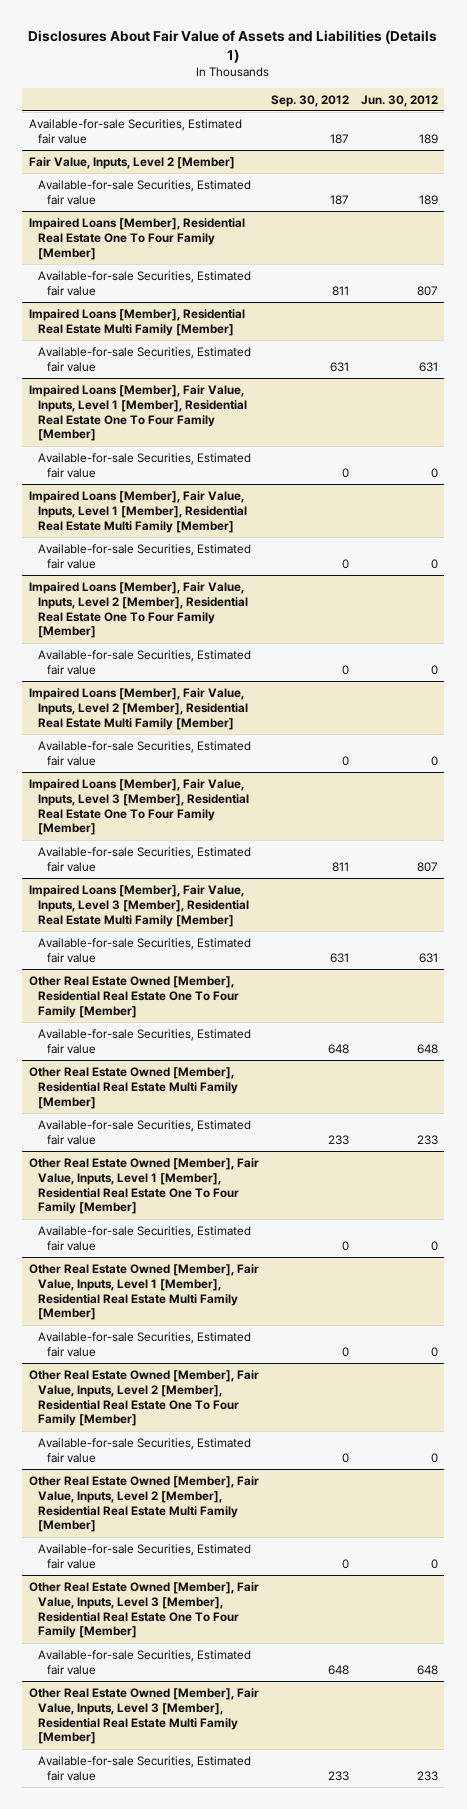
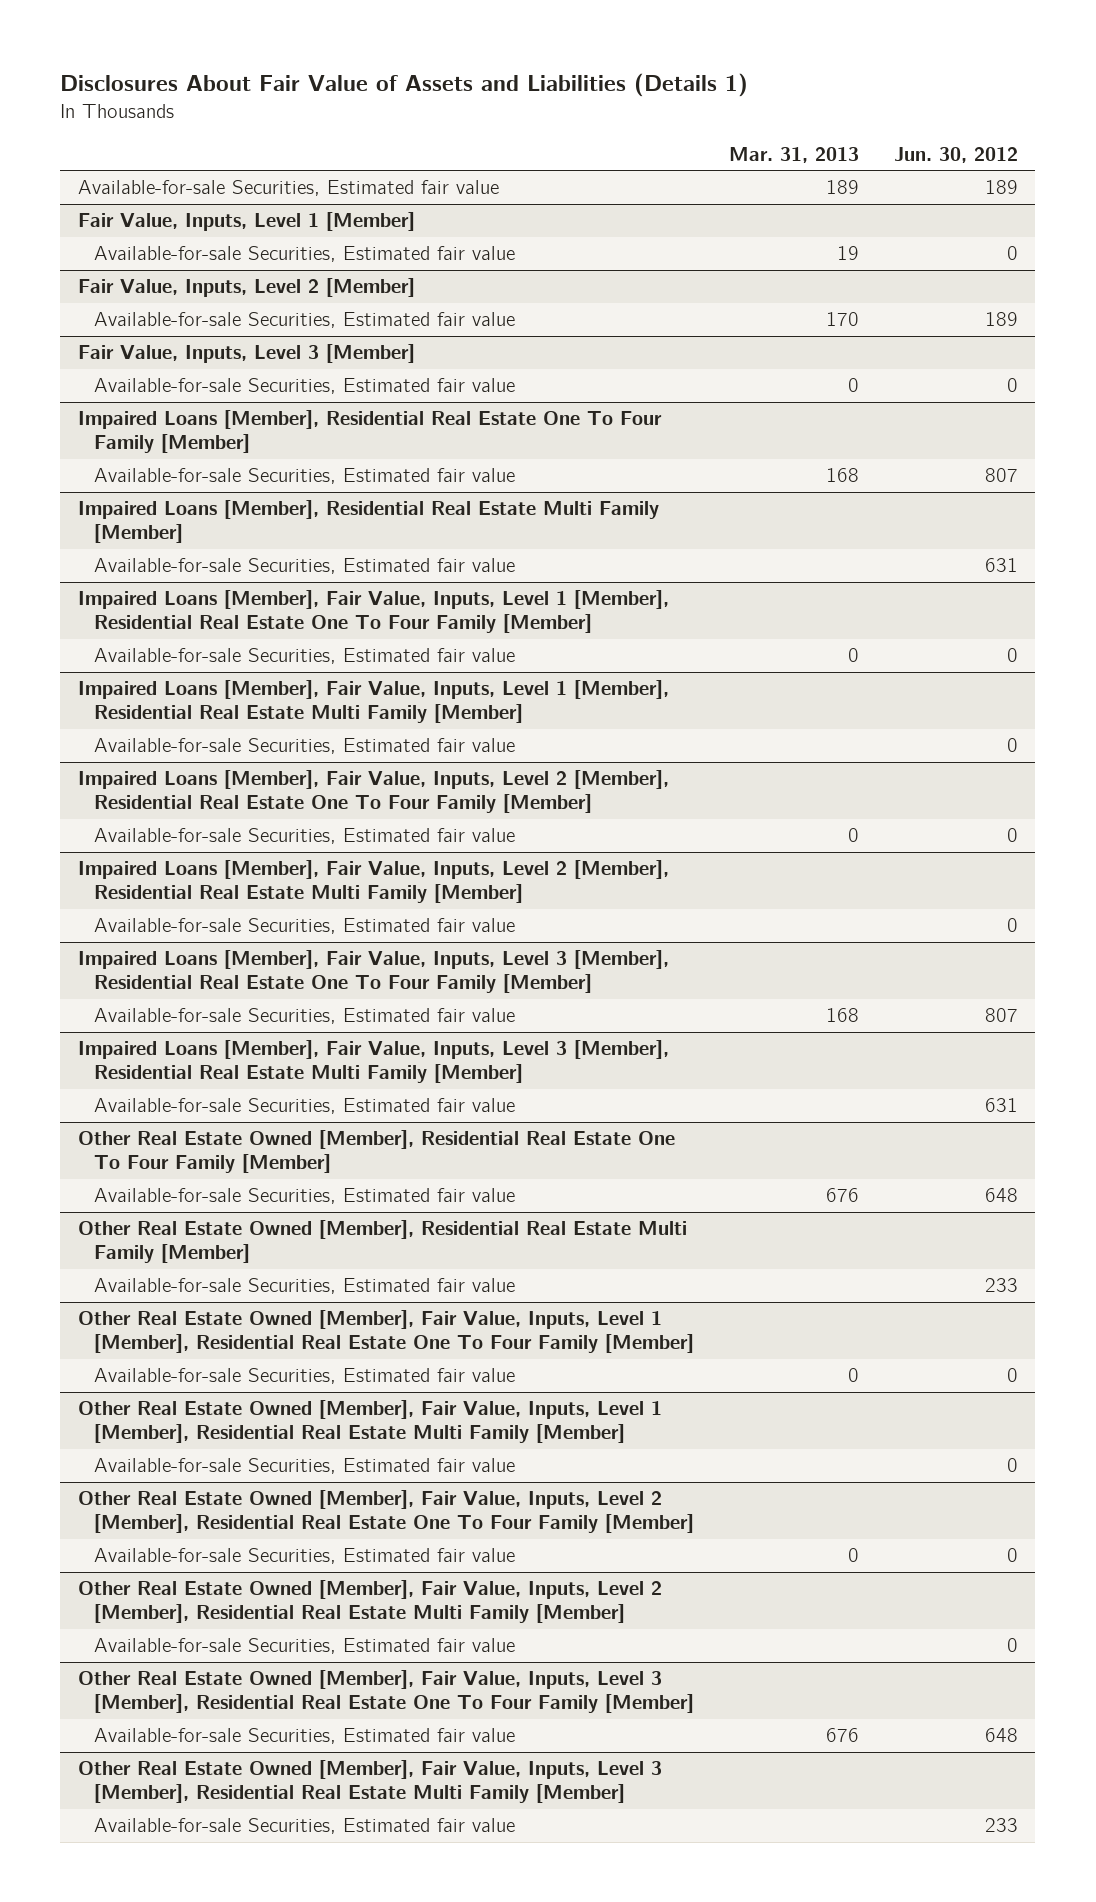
[270,94,349,107] Sep. 30, 2012 -> none
none -> [729,146,860,163] Mar. 31, 2013
none -> [77,212,415,232] Fair Value, Inputs, Level 1 [Member]
none -> [94,246,516,263] Available-for-sale Securities, Estimated fair value
none -> [77,344,415,364] Fair Value, Inputs, Level 3 [Member]
none -> [94,378,516,395] Available-for-sale Securities, Estimated fair value

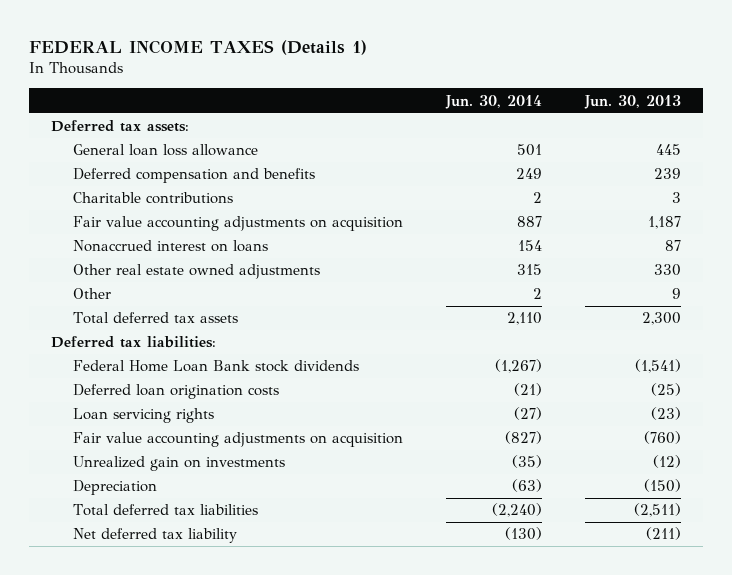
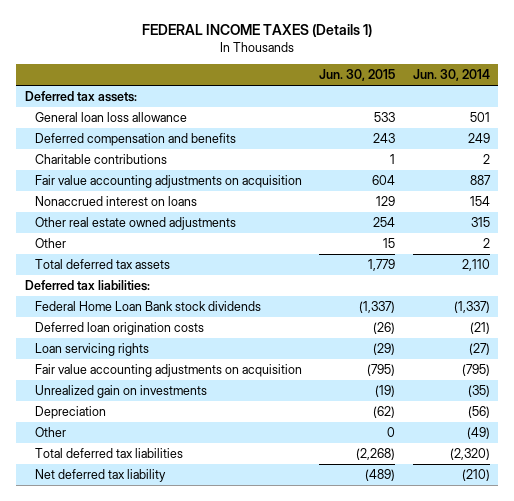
[584,94,682,109] Jun. 30, 2013 -> none
none -> [319,69,396,82] Jun. 30, 2015
[495,359,543,374] (1,267) -> [453,301,490,314] (1,337)
[505,431,543,445] (827) -> [461,364,490,377] (795)
[512,479,543,493] (63) -> [467,406,490,419] (56)
none -> [34,427,66,438] Other
[492,503,543,518] (2,240) -> [449,448,490,461] (2,320)
[505,527,543,541] (130) -> [461,469,490,482] (210)

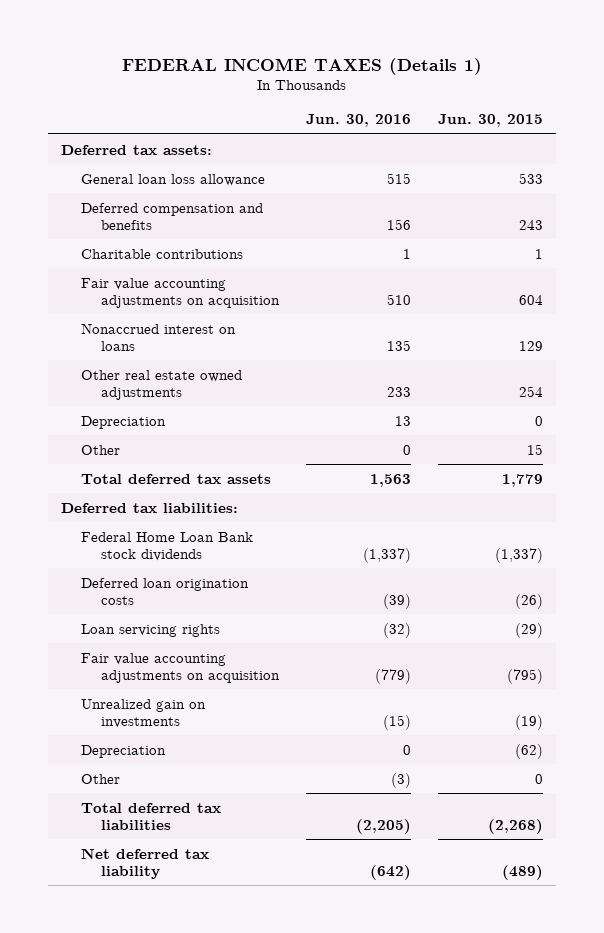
[412,69,490,82] Jun. 30, 2014 -> none
none -> [306,114,412,128] Jun. 30, 2016
none -> [81,415,167,429] Depreciation

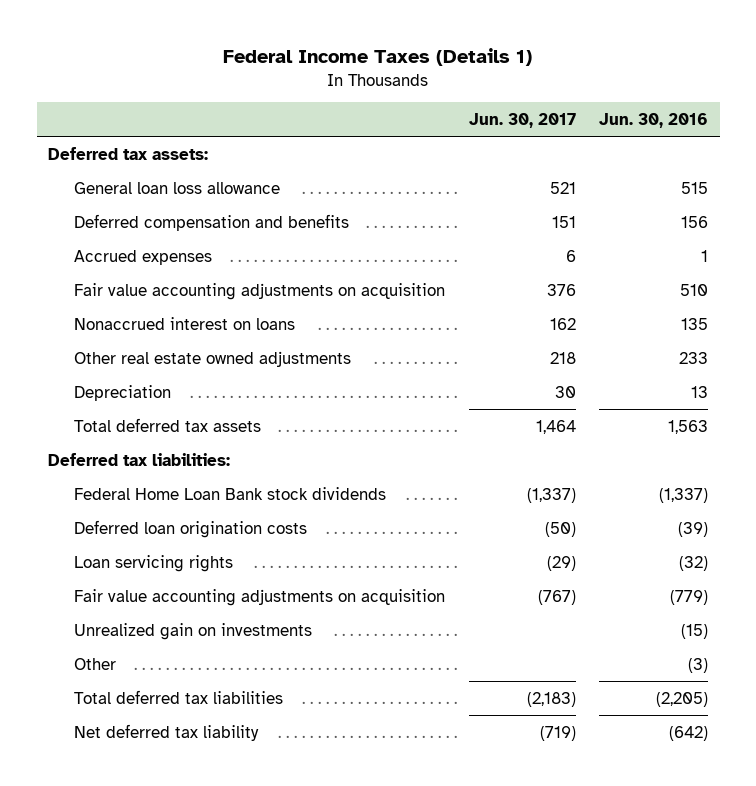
[122,57,483,75] FEDERAL INCOME TAXES (Details 1) -> [223,47,533,66] Federal Income Taxes (Details 1)
[437,114,543,128] Jun. 30, 2015 -> none
none -> [468,113,576,129] Jun. 30, 2017
[81,248,244,259] Charitable contributions -> none
none -> [74,249,213,265] Accrued expenses
[81,444,121,455] Other -> none
[81,744,167,758] Depreciation -> none

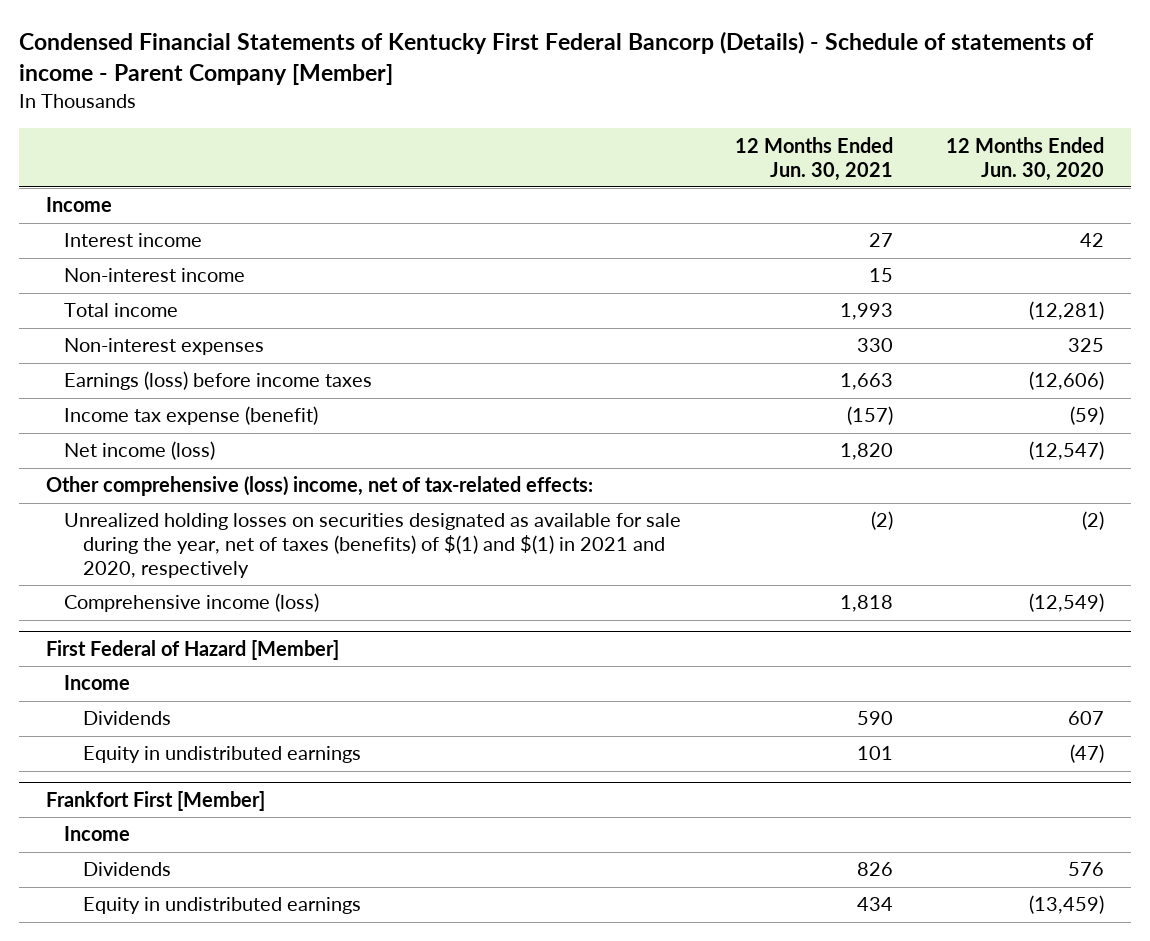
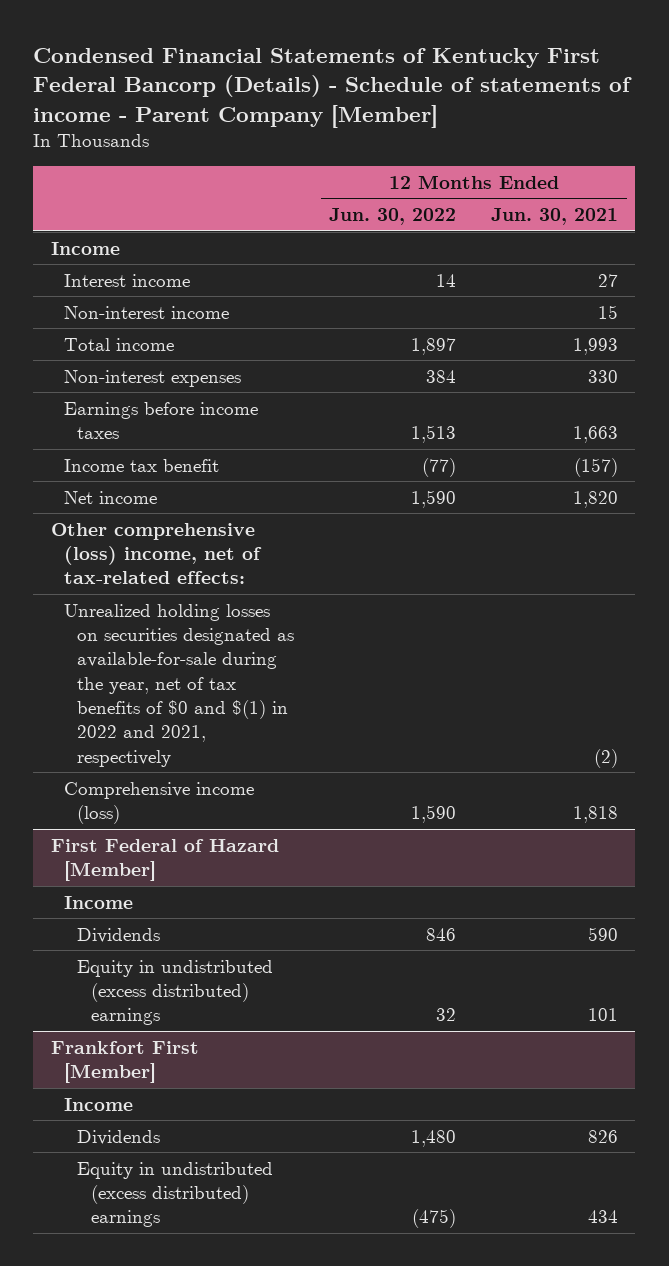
[946,136,1105,181] 12 Months Ended Jun. 30, 2020 -> none
none -> [329,208,457,226] Jun. 30, 2022
[64,371,373,391] Earnings (loss) before income taxes -> [64,401,259,440] Earnings before income taxes
[64,406,319,426] Income tax expense (benefit) -> [64,458,220,472] Income tax benefit
[64,441,216,461] Net income (loss) -> [64,490,158,504] Net income
[64,513,682,578] Unrealized holding losses on securities designated as available for sale during the year, net of taxes (benefits) of $(1) and $(1) in 2021 and 2020, respectively -> [64,603,295,767] Unrealized holding losses on securities designated as available-for-sale during the year, net of tax benefits of $0 and $(1) in 2022 and 2021, respectively
[83,746,362,764] Equity in undistributed earnings -> [77,959,274,1026] Equity in undistributed (excess distributed) earnings
[83,897,362,915] Equity in undistributed earnings -> [77,1161,274,1228] Equity in undistributed (excess distributed) earnings

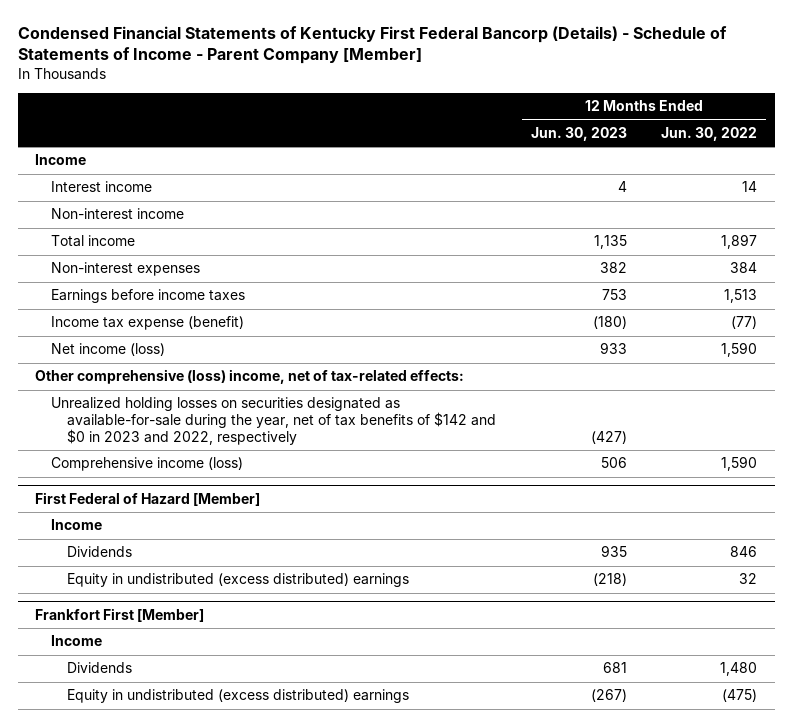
[33,47,633,128] Condensed Financial Statements of Kentucky First Federal Bancorp (Details) - Schedule of statements of income - Parent Company [Member] -> [17,25,727,65] Condensed Financial Statements of Kentucky First Federal Bancorp (Details) - Schedule of Statements of Income - Parent Company [Member]
[490,208,618,226] Jun. 30, 2021 -> none
none -> [530,126,627,141] Jun. 30, 2023
[64,458,220,472] Income tax benefit -> [50,316,244,331] Income tax expense (benefit)
[64,490,158,504] Net income -> [50,343,165,357] Net income (loss)
[64,603,295,767] Unrealized holding losses on securities designated as available-for-sale during the year, net of tax benefits of $0 and $(1) in 2022 and 2021, respectively -> [50,397,496,445] Unrealized holding losses on securities designated as available-for-sale during the year, net of tax benefits of $142 and $0 in 2023 and 2022, respectively

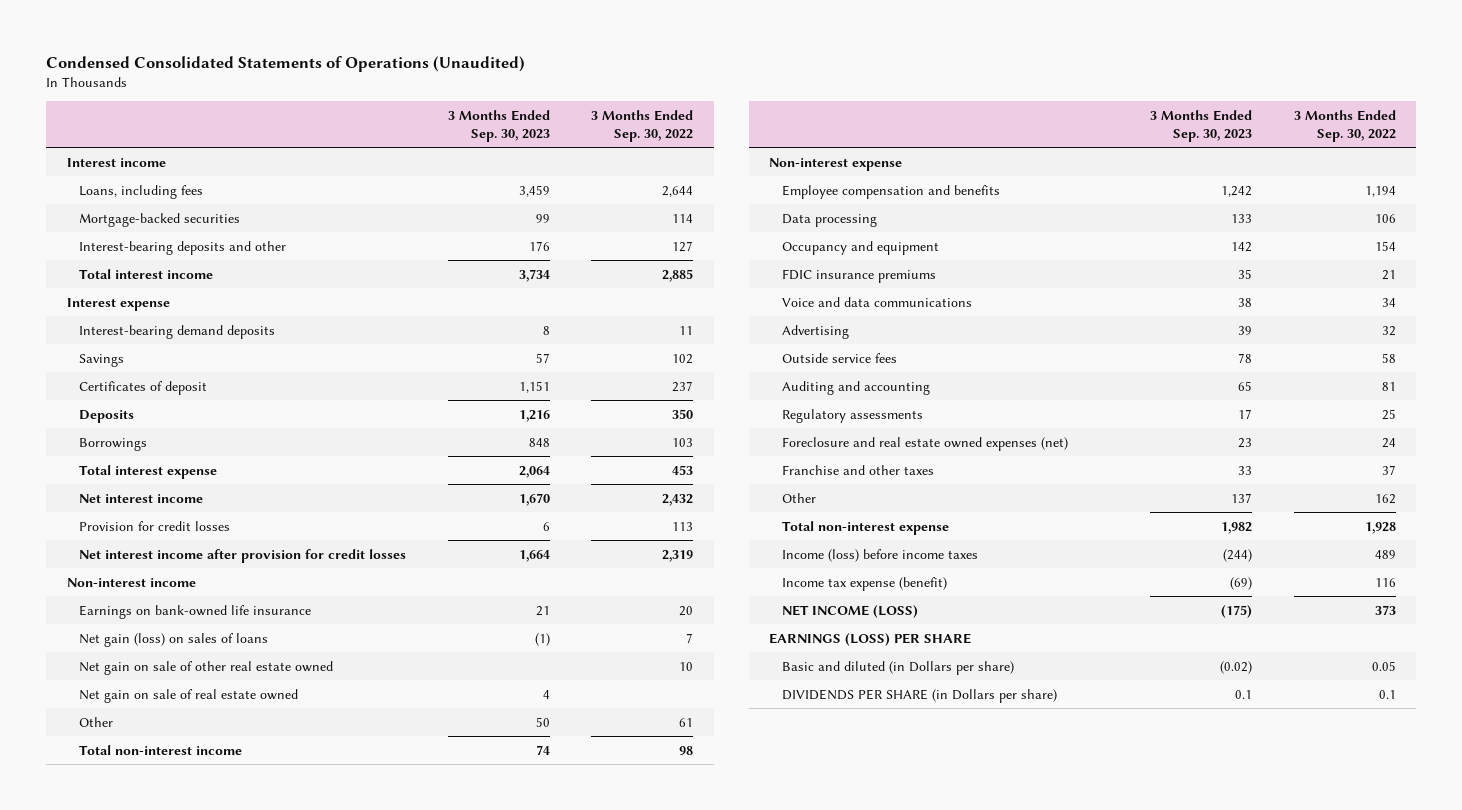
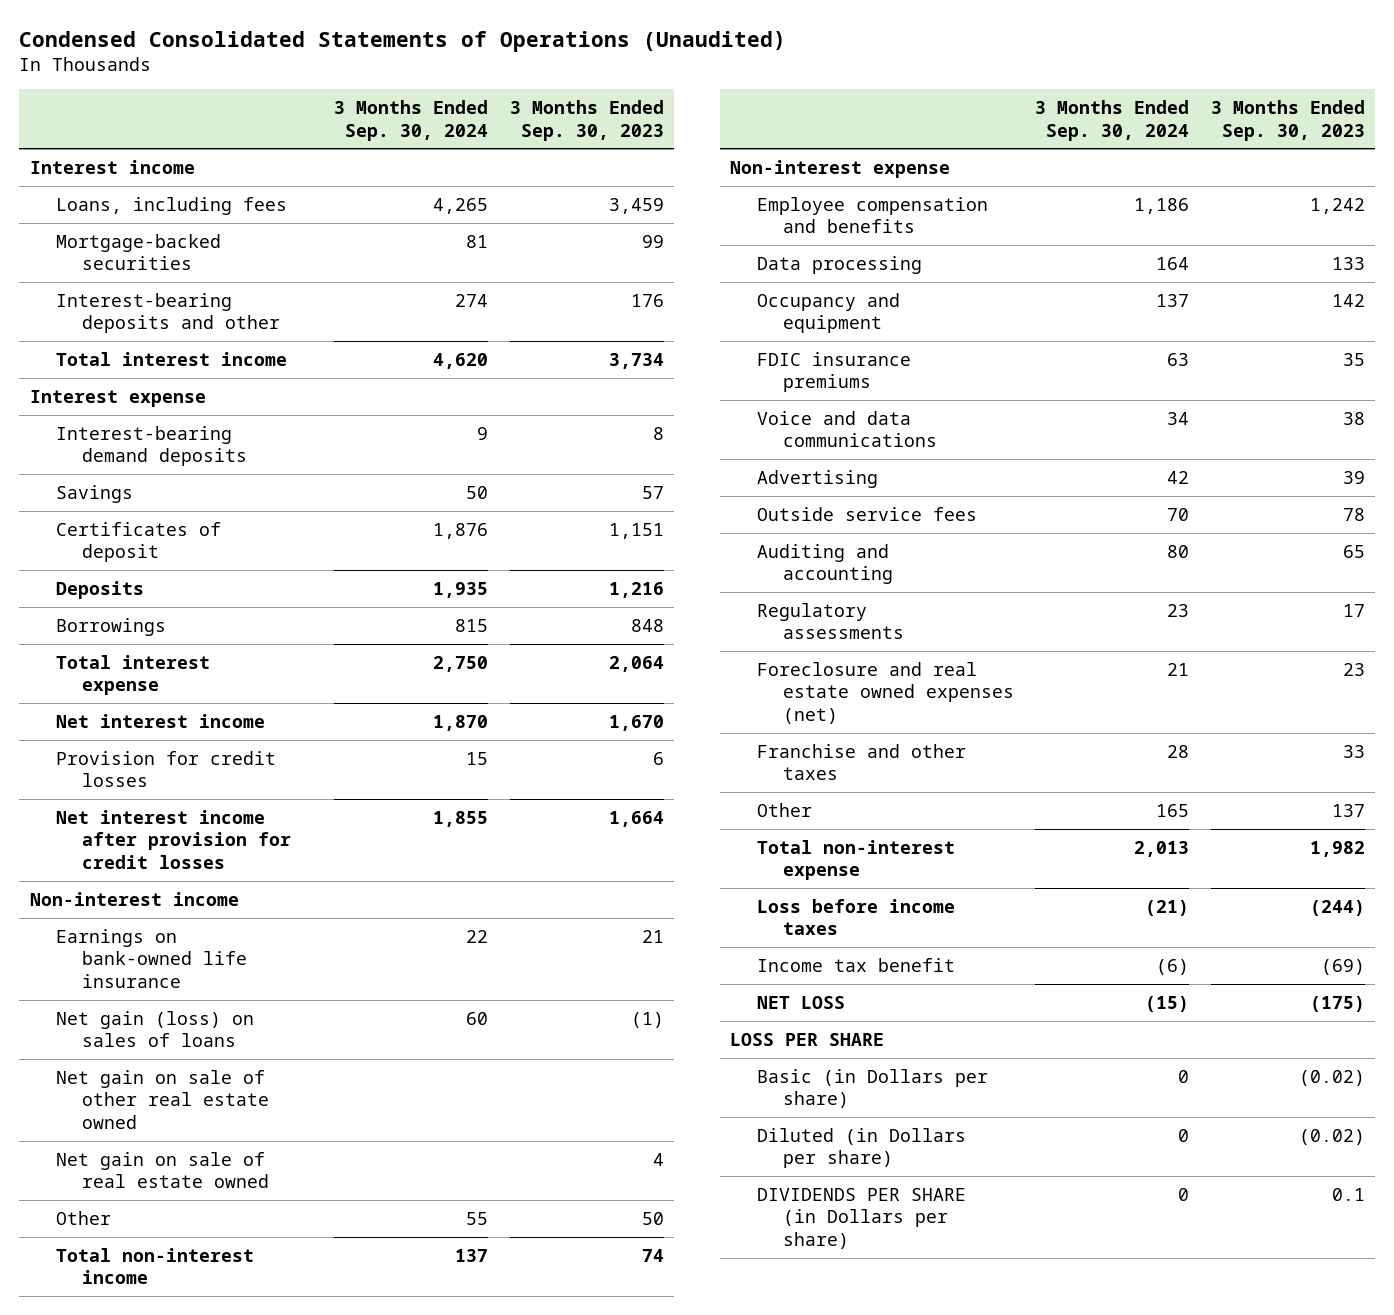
[590,109,693,142] 3 Months Ended Sep. 30, 2022 -> none
none -> [334,100,489,141] 3 Months Ended Sep. 30, 2024
[782,548,979,562] Income (loss) before income taxes -> [756,898,955,936] Loss before income taxes
[782,576,948,591] Income tax expense (benefit) -> [756,957,955,972] Income tax benefit
[782,604,919,618] NET INCOME (LOSS) -> [756,995,845,1009] NET LOSS
[769,632,972,646] EARNINGS (LOSS) PER SHARE -> [730,1032,885,1046] LOSS PER SHARE
[782,660,1015,675] Basic and diluted (in Dollars per share) -> [756,1068,988,1109] Basic (in Dollars per share)
none -> [756,1127,966,1169] Diluted (in Dollars per share)

